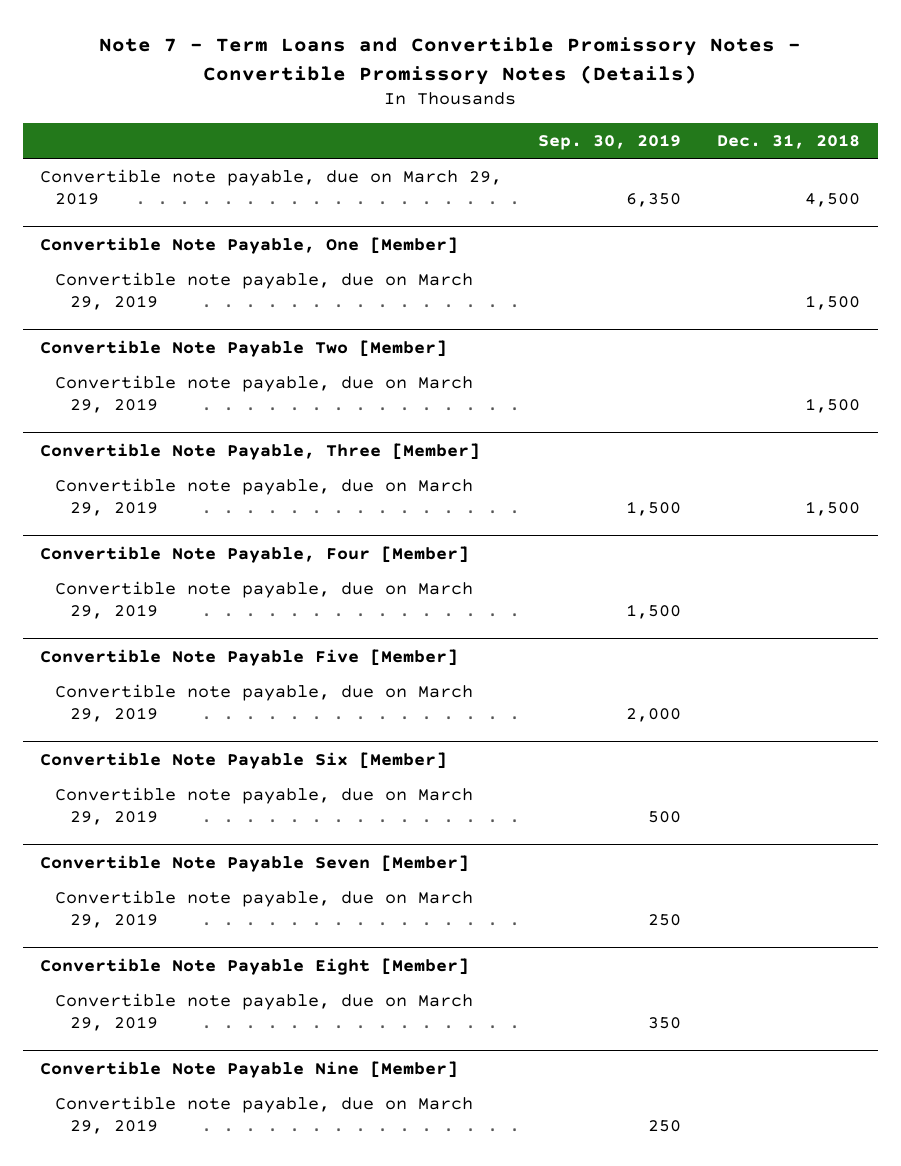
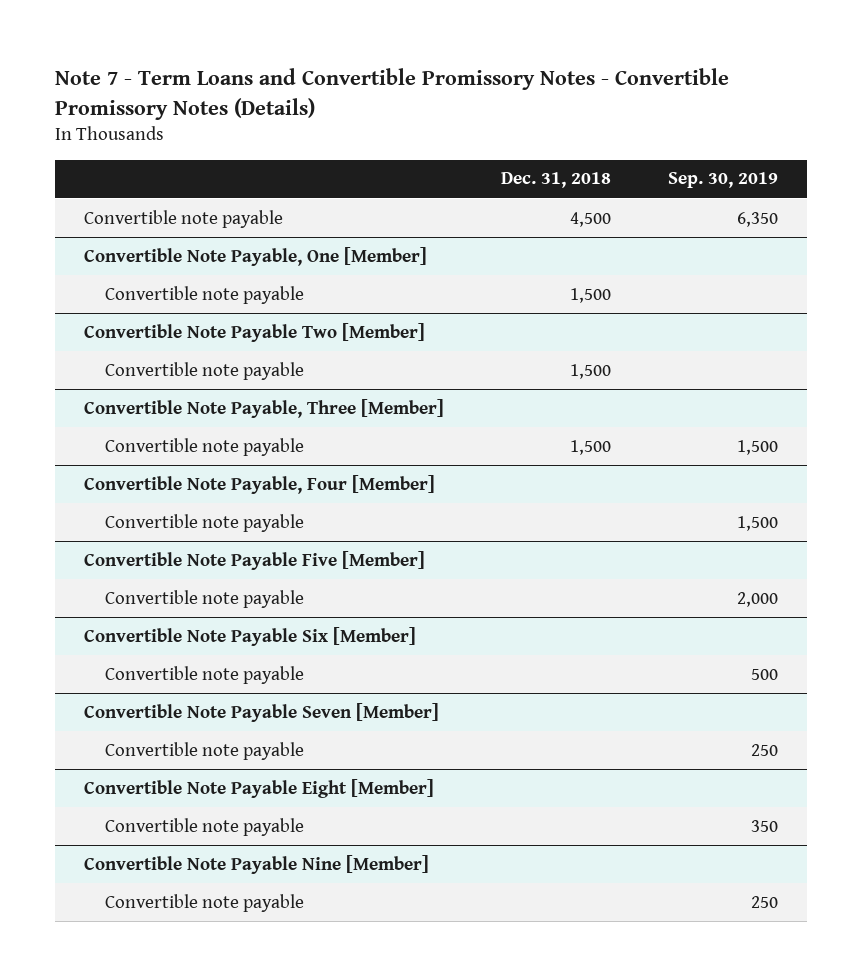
[40,169,503,205] Convertible note payable, due on March 29, 2019 -> [83,209,283,228] Convertible note payable
[55,272,474,310] Convertible note payable, due on March 29, 2019 -> [105,285,305,304] Convertible note payable
[55,375,474,413] Convertible note payable, due on March 29, 2019 -> [105,361,305,380] Convertible note payable
[55,478,474,516] Convertible note payable, due on March 29, 2019 -> [105,437,305,456] Convertible note payable
[55,581,474,619] Convertible note payable, due on March 29, 2019 -> [105,513,305,532] Convertible note payable
[55,684,474,722] Convertible note payable, due on March 29, 2019 -> [105,589,305,608] Convertible note payable
[55,787,474,825] Convertible note payable, due on March 29, 2019 -> [105,665,305,684] Convertible note payable
[55,890,474,928] Convertible note payable, due on March 29, 2019 -> [105,741,305,760] Convertible note payable
[55,993,474,1031] Convertible note payable, due on March 29, 2019 -> [105,817,305,836] Convertible note payable
[55,1096,474,1134] Convertible note payable, due on March 29, 2019 -> [105,893,305,912] Convertible note payable

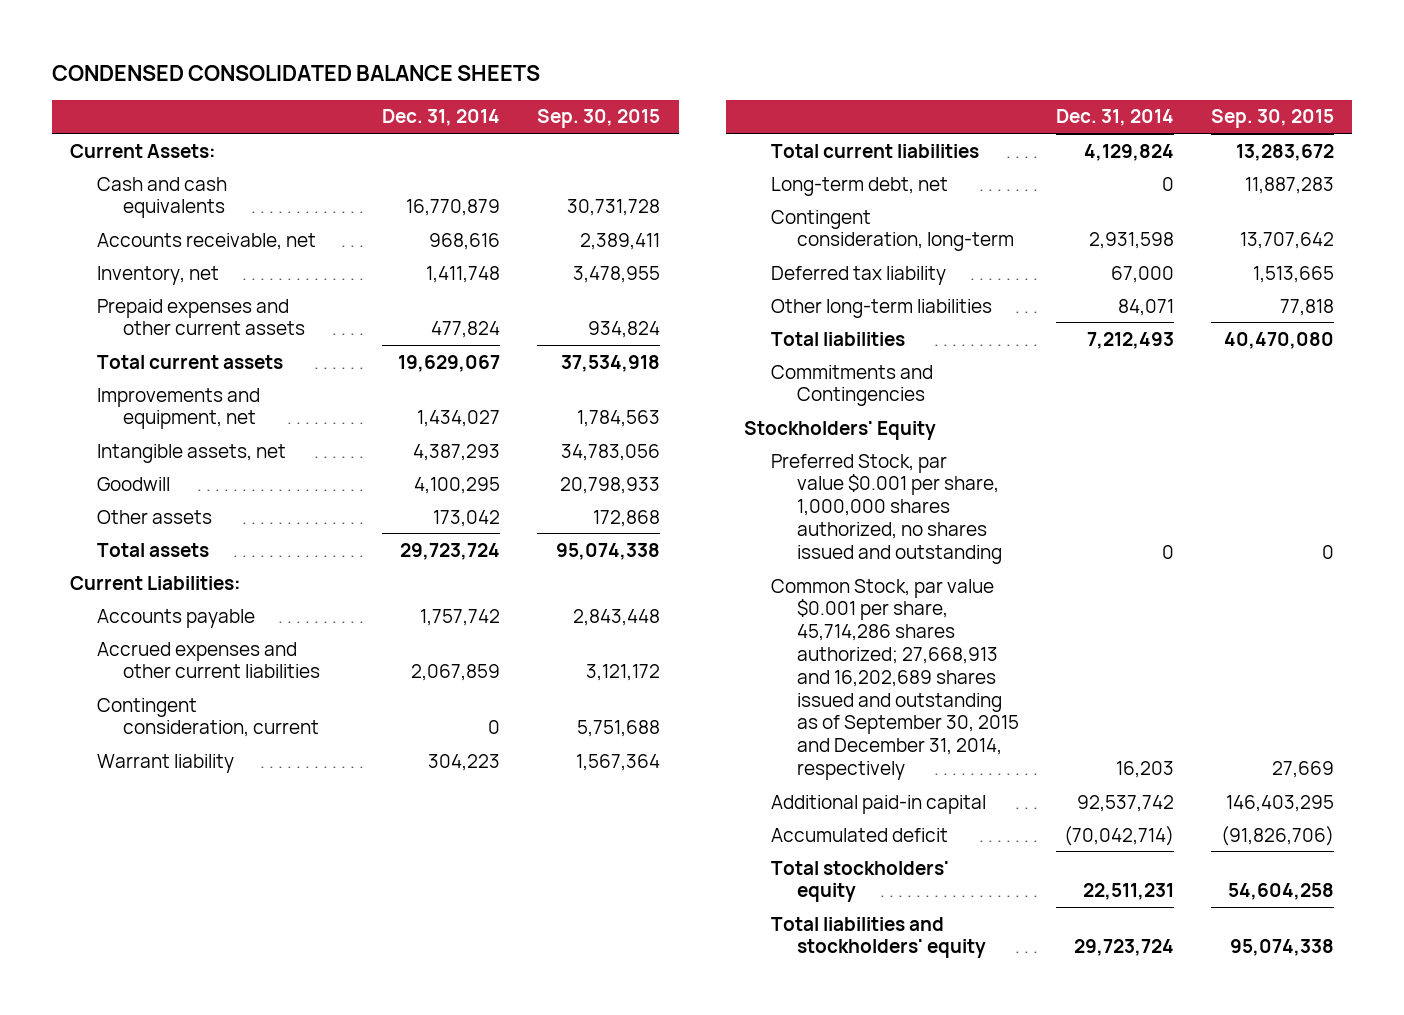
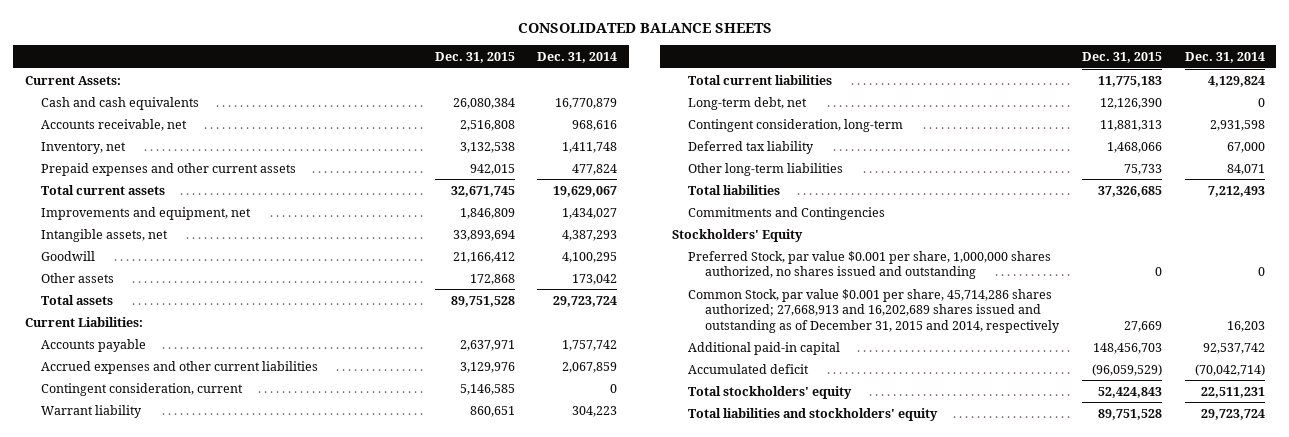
[51,65,540,82] CONDENSED CONSOLIDATED BALANCE SHEETS -> [517,22,772,33] CONSOLIDATED BALANCE SHEETS
[537,109,661,129] Sep. 30, 2015 -> none
none -> [434,51,515,63] Dec. 31, 2015
[770,578,1020,780] Common Stock, par value $0.001 per share, 45,714,286 shares authorized; 27,668,913 and 16,202,689 shares issued and outstanding as of September 30, 2015 and December 31, 2014, respectively -> [688,288,1060,333] Common Stock, par value $0.001 per share, 45,714,286 shares authorized; 27,668,913 and 16,202,689 shares issued and outstanding as of December 31, 2015 and 2014, respectively

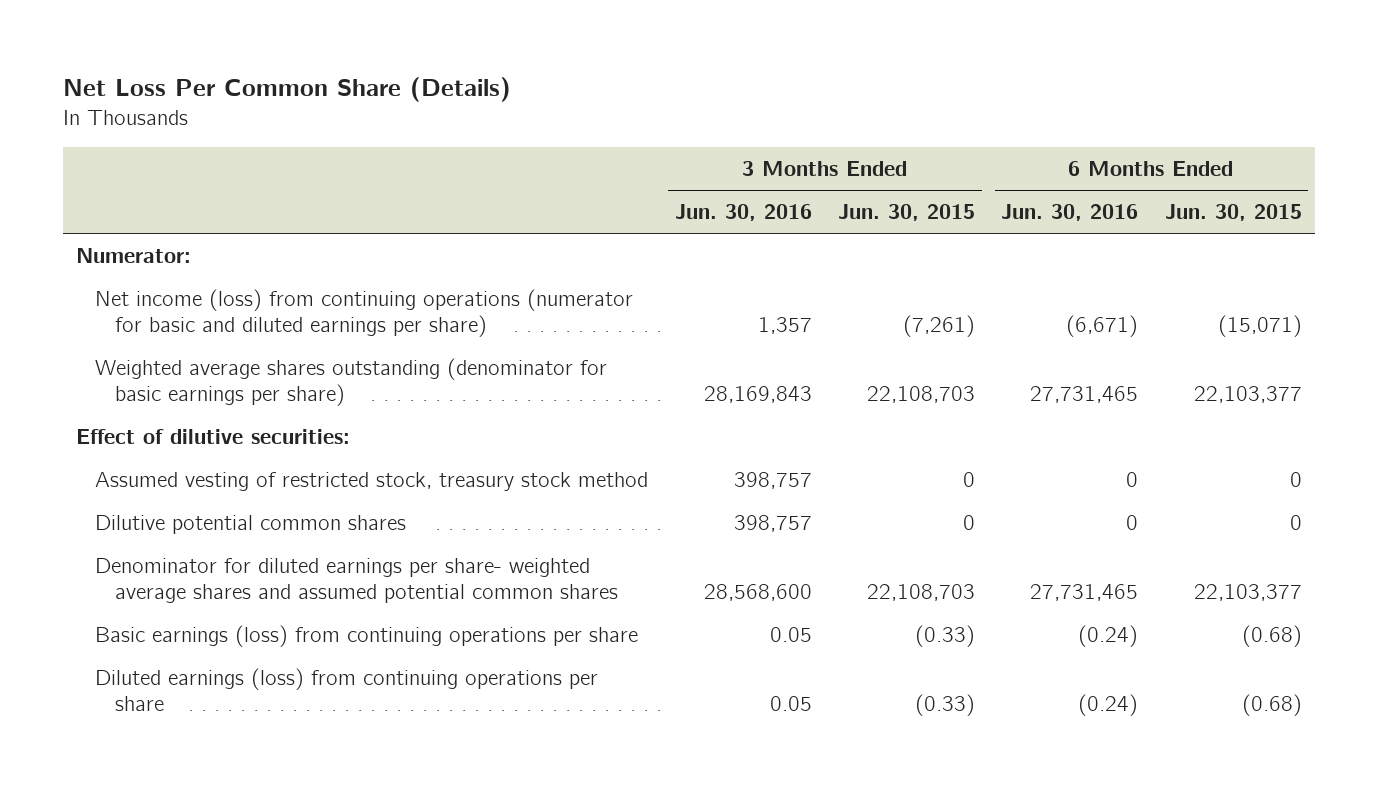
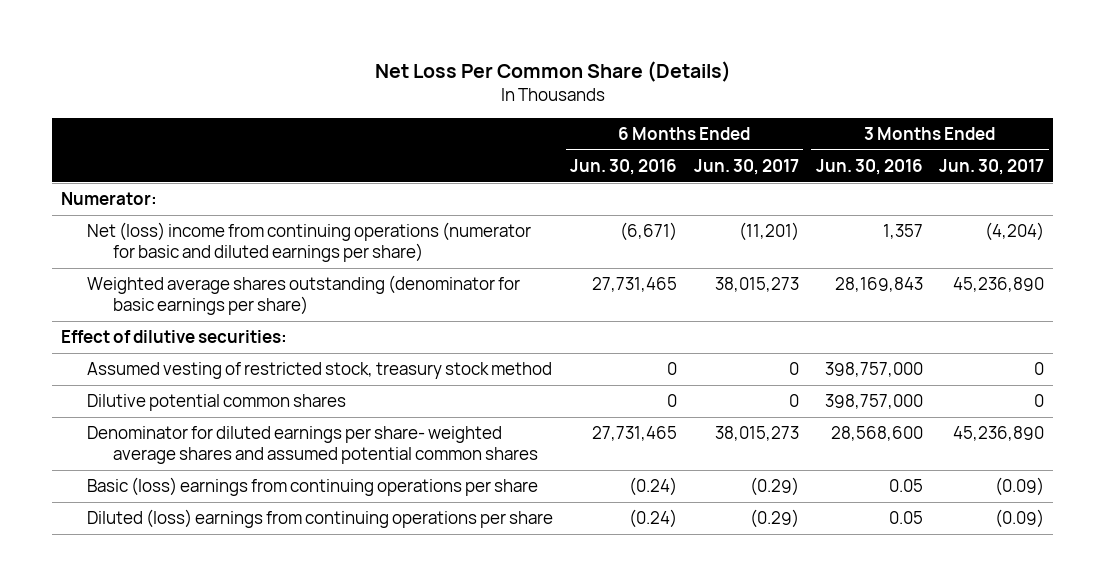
[838,203,976,221] Jun. 30, 2015 -> none
[1164,203,1302,221] Jun. 30, 2015 -> none
none -> [693,159,799,176] Jun. 30, 2017
none -> [939,159,1045,176] Jun. 30, 2017
[95,288,634,338] Net income (loss) from continuing operations (numerator for basic and diluted earnings per share) -> [86,222,531,263] Net (loss) income from continuing operations (numerator for basic and diluted earnings per share)
[733,471,812,489] 398,757 -> [824,362,923,378] 398,757,000
[733,514,812,532] 398,757 -> [824,394,923,410] 398,757,000
[95,624,639,647] Basic earnings (loss) from continuing operations per share -> [86,477,538,497] Basic (loss) earnings from continuing operations per share
[95,667,599,712] Diluted earnings (loss) from continuing operations per share -> [86,509,553,529] Diluted (loss) earnings from continuing operations per share

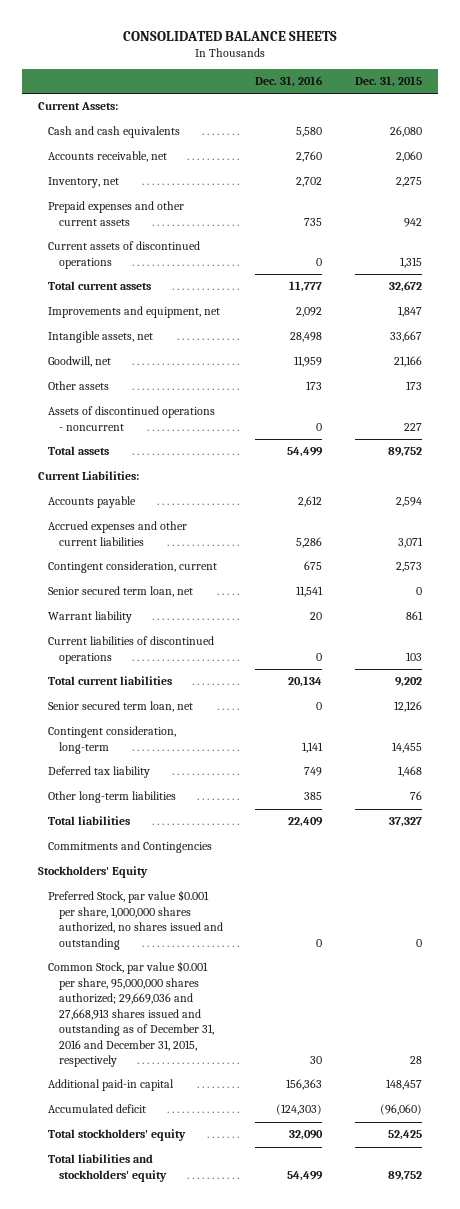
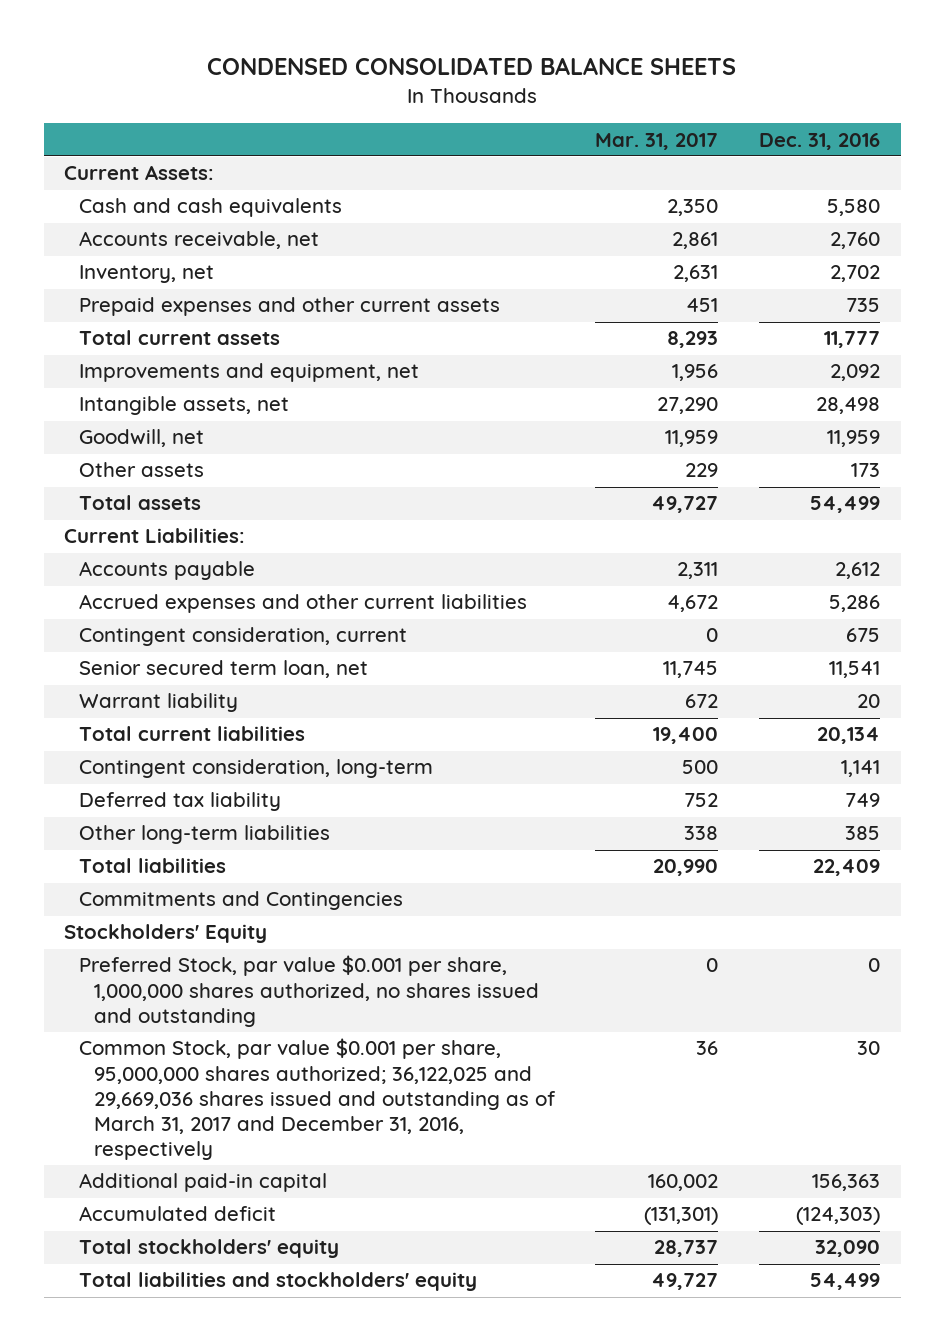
[122,30,337,41] CONSOLIDATED BALANCE SHEETS -> [207,57,737,76] CONDENSED CONSOLIDATED BALANCE SHEETS
[354,76,422,88] Dec. 31, 2015 -> none
none -> [595,132,719,150] Mar. 31, 2017
[48,241,201,269] Current assets of discontinued operations -> none
[48,406,216,431] Assets of discontinued operations - noncurrent -> none
[48,636,215,664] Current liabilities of discontinued operations -> none
[48,701,194,713] Senior secured term loan, net -> none
[48,961,214,1068] Common Stock, par value $0.001 per share, 95,000,000 shares authorized; 29,669,036 and 27,668,913 shares issued and outstanding as of December 31, 2016 and December 31, 2015, respectively -> [78,1038,556,1160] Common Stock, par value $0.001 per share, 95,000,000 shares authorized; 36,122,025 and 29,669,036 shares issued and outstanding as of March 31, 2017 and December 31, 2016, respectively

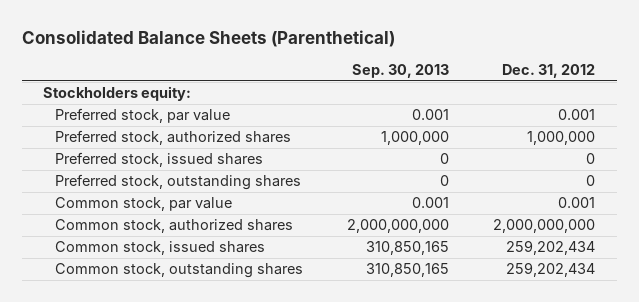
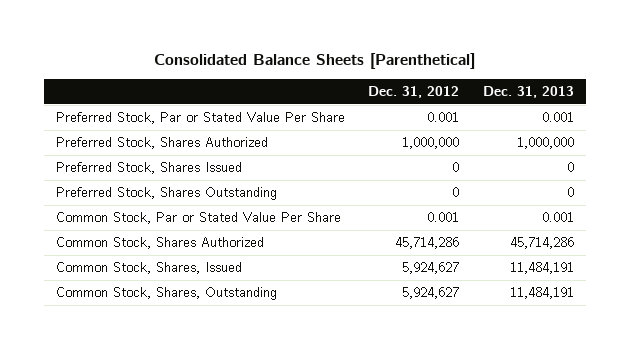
[21,30,395,48] Consolidated Balance Sheets (Parenthetical) -> [153,53,475,70] Consolidated Balance Sheets [Parenthetical]
[352,64,450,79] Sep. 30, 2013 -> none
none -> [482,86,574,99] Dec. 31, 2013
[43,86,192,102] Stockholders equity: -> none
[55,108,231,124] Preferred stock, par value -> [55,112,345,125] Preferred Stock, Par or Stated Value Per Share
[55,130,292,146] Preferred stock, authorized shares -> [55,137,268,150] Preferred Stock, Shares Authorized
[55,152,264,168] Preferred stock, issued shares -> [55,162,242,175] Preferred Stock, Shares Issued
[55,174,302,191] Preferred stock, outstanding shares -> [55,187,277,201] Preferred Stock, Shares Outstanding
[55,197,233,212] Common stock, par value -> [55,212,341,225] Common Stock, Par or Stated Value Per Share
[55,219,294,234] Common stock, authorized shares -> [55,237,264,250] Common Stock, Shares Authorized
[493,219,596,234] 2,000,000,000 -> [395,237,460,250] 45,714,286
[55,241,266,256] Common stock, issued shares -> [55,262,242,275] Common Stock, Shares, Issued
[506,240,596,256] 259,202,434 -> [402,262,460,275] 5,924,627
[55,263,304,279] Common stock, outstanding shares -> [55,287,277,301] Common Stock, Shares, Outstanding
[506,262,596,278] 259,202,434 -> [402,287,460,300] 5,924,627

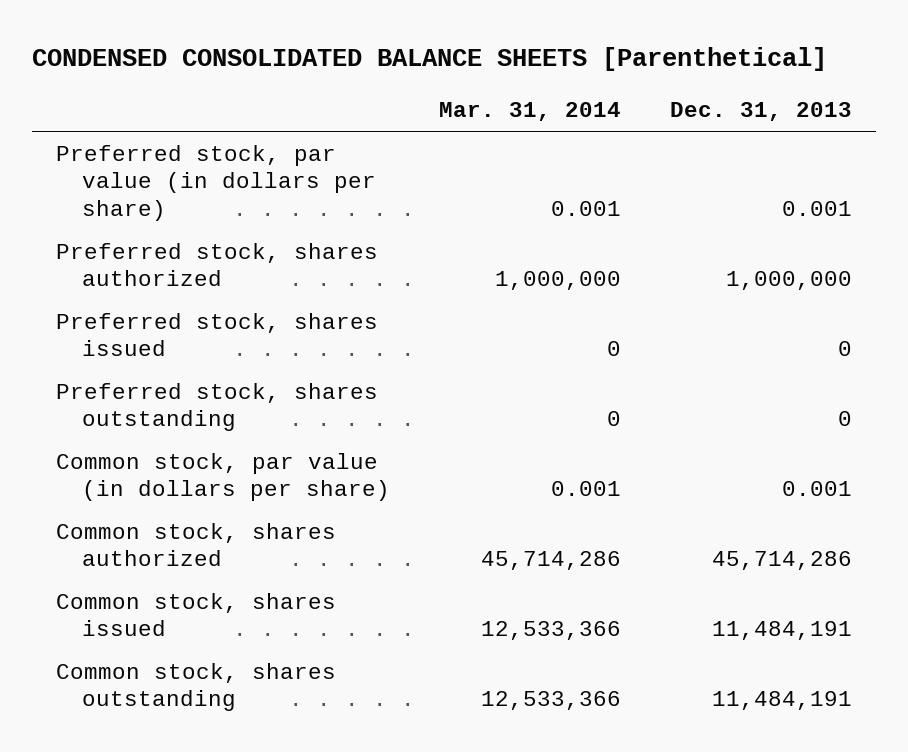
[153,53,475,70] Consolidated Balance Sheets [Parenthetical] -> [31,47,827,72] CONDENSED CONSOLIDATED BALANCE SHEETS [Parenthetical]
[368,86,460,99] Dec. 31, 2012 -> none
none -> [439,102,622,122] Mar. 31, 2014
[55,112,345,125] Preferred Stock, Par or Stated Value Per Share -> [56,144,377,222] Preferred stock, par value (in dollars per share)
[55,137,268,150] Preferred Stock, Shares Authorized -> [56,242,379,287] Preferred stock, shares authorized
[55,162,242,175] Preferred Stock, Shares Issued -> [56,312,379,357] Preferred stock, shares issued
[55,187,277,201] Preferred Stock, Shares Outstanding -> [56,382,379,432] Preferred stock, shares outstanding
[55,212,341,225] Common Stock, Par or Stated Value Per Share -> [56,452,391,502] Common stock, par value (in dollars per share)
[55,237,264,250] Common Stock, Shares Authorized -> [56,522,337,567] Common stock, shares authorized
[55,262,242,275] Common Stock, Shares, Issued -> [56,592,337,637] Common stock, shares issued
[55,287,277,301] Common Stock, Shares, Outstanding -> [56,662,337,712] Common stock, shares outstanding

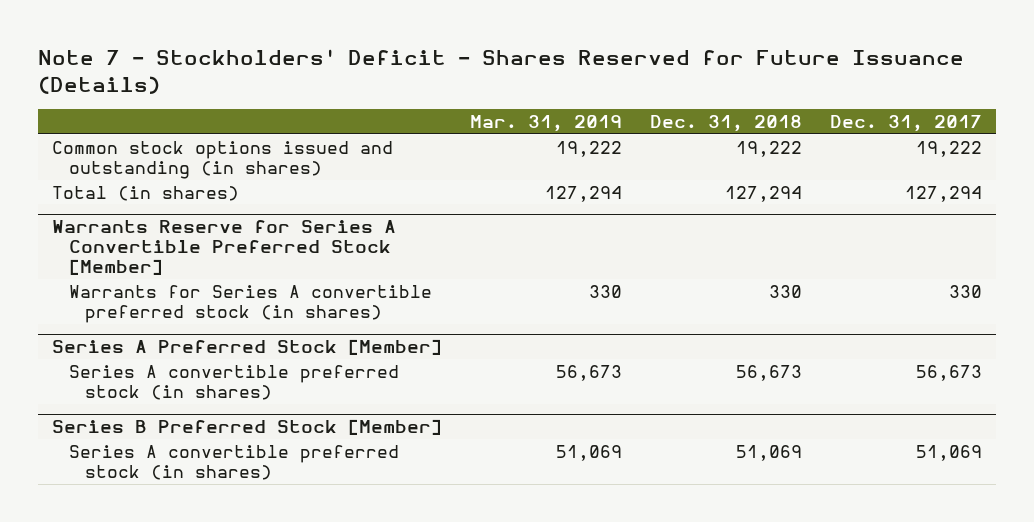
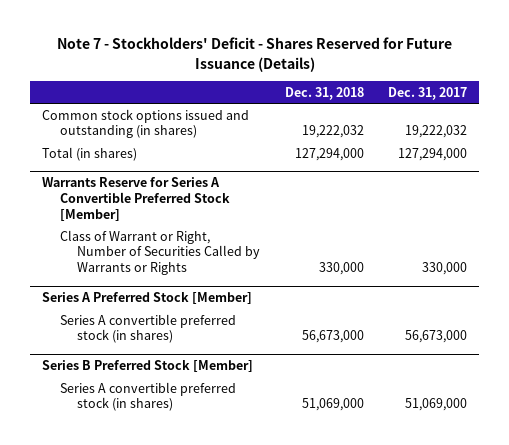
[469,115,622,133] Mar. 31, 2019 -> none
[735,140,802,157] 19,222 -> [301,125,364,139] 19,222,032
[915,140,982,157] 19,222 -> [404,125,467,139] 19,222,032
[724,185,802,202] 127,294 -> [294,147,364,161] 127,294,000
[904,185,982,202] 127,294 -> [397,147,467,161] 127,294,000
[68,284,432,323] Warrants for Series A convertible preferred stock (in shares) -> none
none -> [59,229,261,276] Class of Warrant or Right, Number of Securities Called by Warrants or Rights
[735,364,802,381] 56,673 -> [301,330,364,344] 56,673,000
[915,364,982,381] 56,673 -> [404,330,467,344] 56,673,000
[735,444,802,461] 51,069 -> [301,398,364,412] 51,069,000
[915,444,982,461] 51,069 -> [404,398,467,412] 51,069,000

